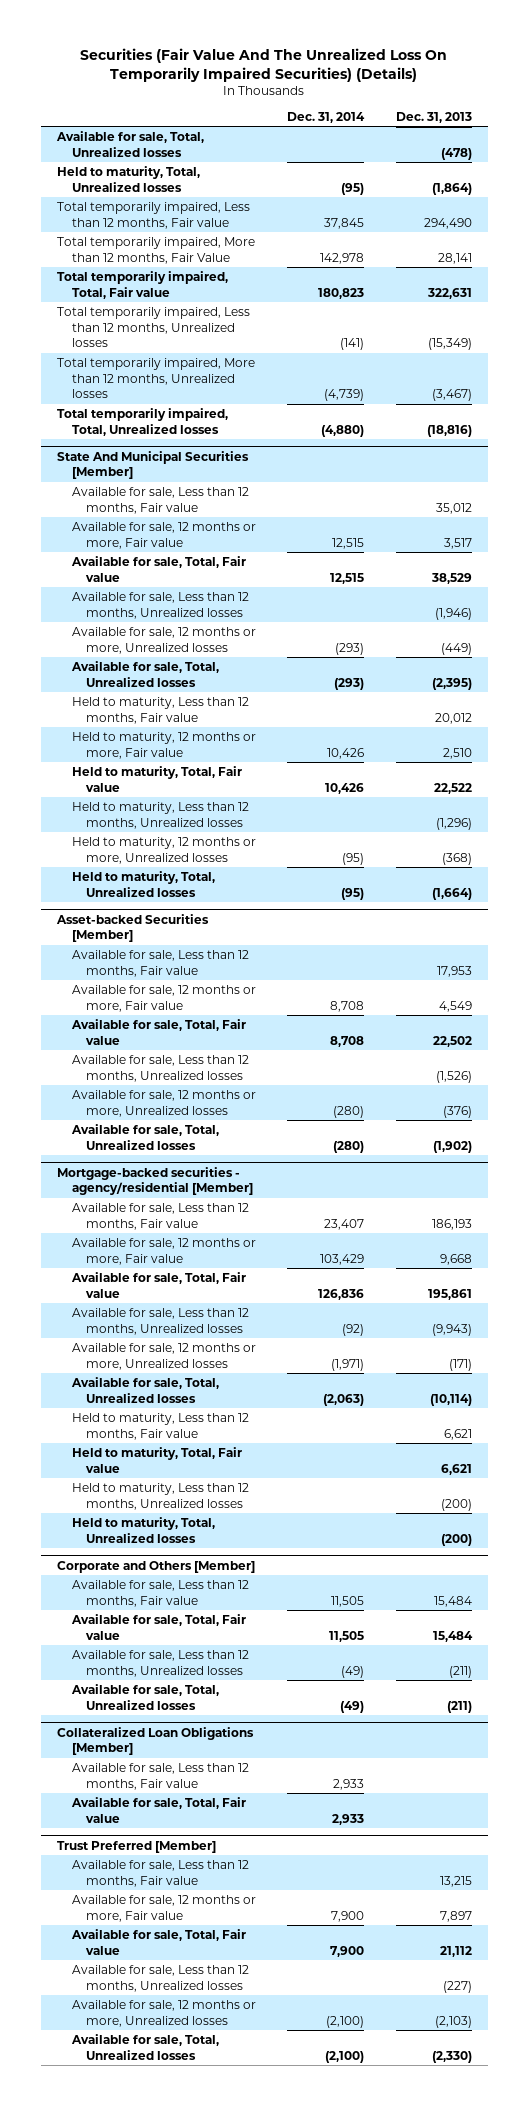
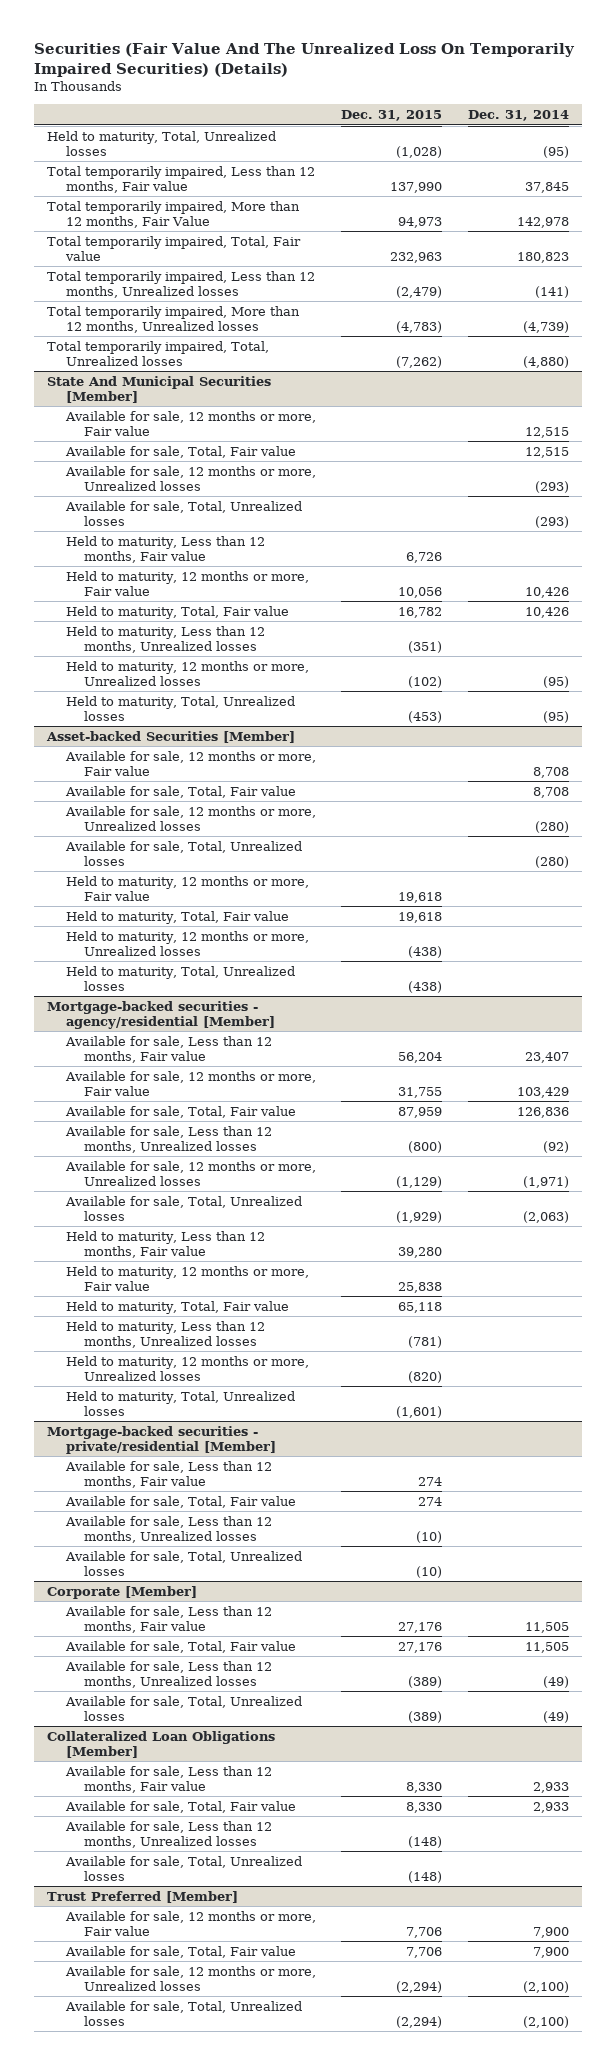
[395,111,472,123] Dec. 31, 2013 -> none
none -> [341,110,443,122] Dec. 31, 2015
[56,130,205,157] Available for sale, Total, Unrealized losses -> none
[71,486,249,514] Available for sale, Less than 12 months, Fair value -> none
[71,591,249,619] Available for sale, Less than 12 months, Unrealized losses -> none
[71,949,249,977] Available for sale, Less than 12 months, Fair value -> none
[71,1054,249,1082] Available for sale, Less than 12 months, Unrealized losses -> none
none -> [65,875,309,901] Held to maturity, 12 months or more, Fair value
none -> [65,910,289,924] Held to maturity, Total, Fair value
none -> [65,930,309,956] Held to maturity, 12 months or more, Unrealized losses
none -> [65,965,295,991] Held to maturity, Total, Unrealized losses
none -> [65,1265,309,1291] Held to maturity, 12 months or more, Fair value
none -> [65,1355,309,1381] Held to maturity, 12 months or more, Unrealized losses
none -> [46,1425,276,1454] Mortgage-backed securities - private/residential [Member]
none -> [64,1460,272,1488] Available for sale, Less than 12 months, Fair value
none -> [64,1495,296,1508] Available for sale, Total, Fair value
none -> [64,1515,272,1543] Available for sale, Less than 12 months, Unrealized losses
none -> [64,1550,302,1576] Available for sale, Total, Unrealized losses
[57,1560,256,1573] Corporate and Others [Member] -> [46,1585,197,1599] Corporate [Member]
none -> [64,1820,272,1848] Available for sale, Less than 12 months, Unrealized losses
none -> [64,1855,302,1881] Available for sale, Total, Unrealized losses
[71,1859,249,1887] Available for sale, Less than 12 months, Fair value -> none
[71,1964,249,1992] Available for sale, Less than 12 months, Unrealized losses -> none

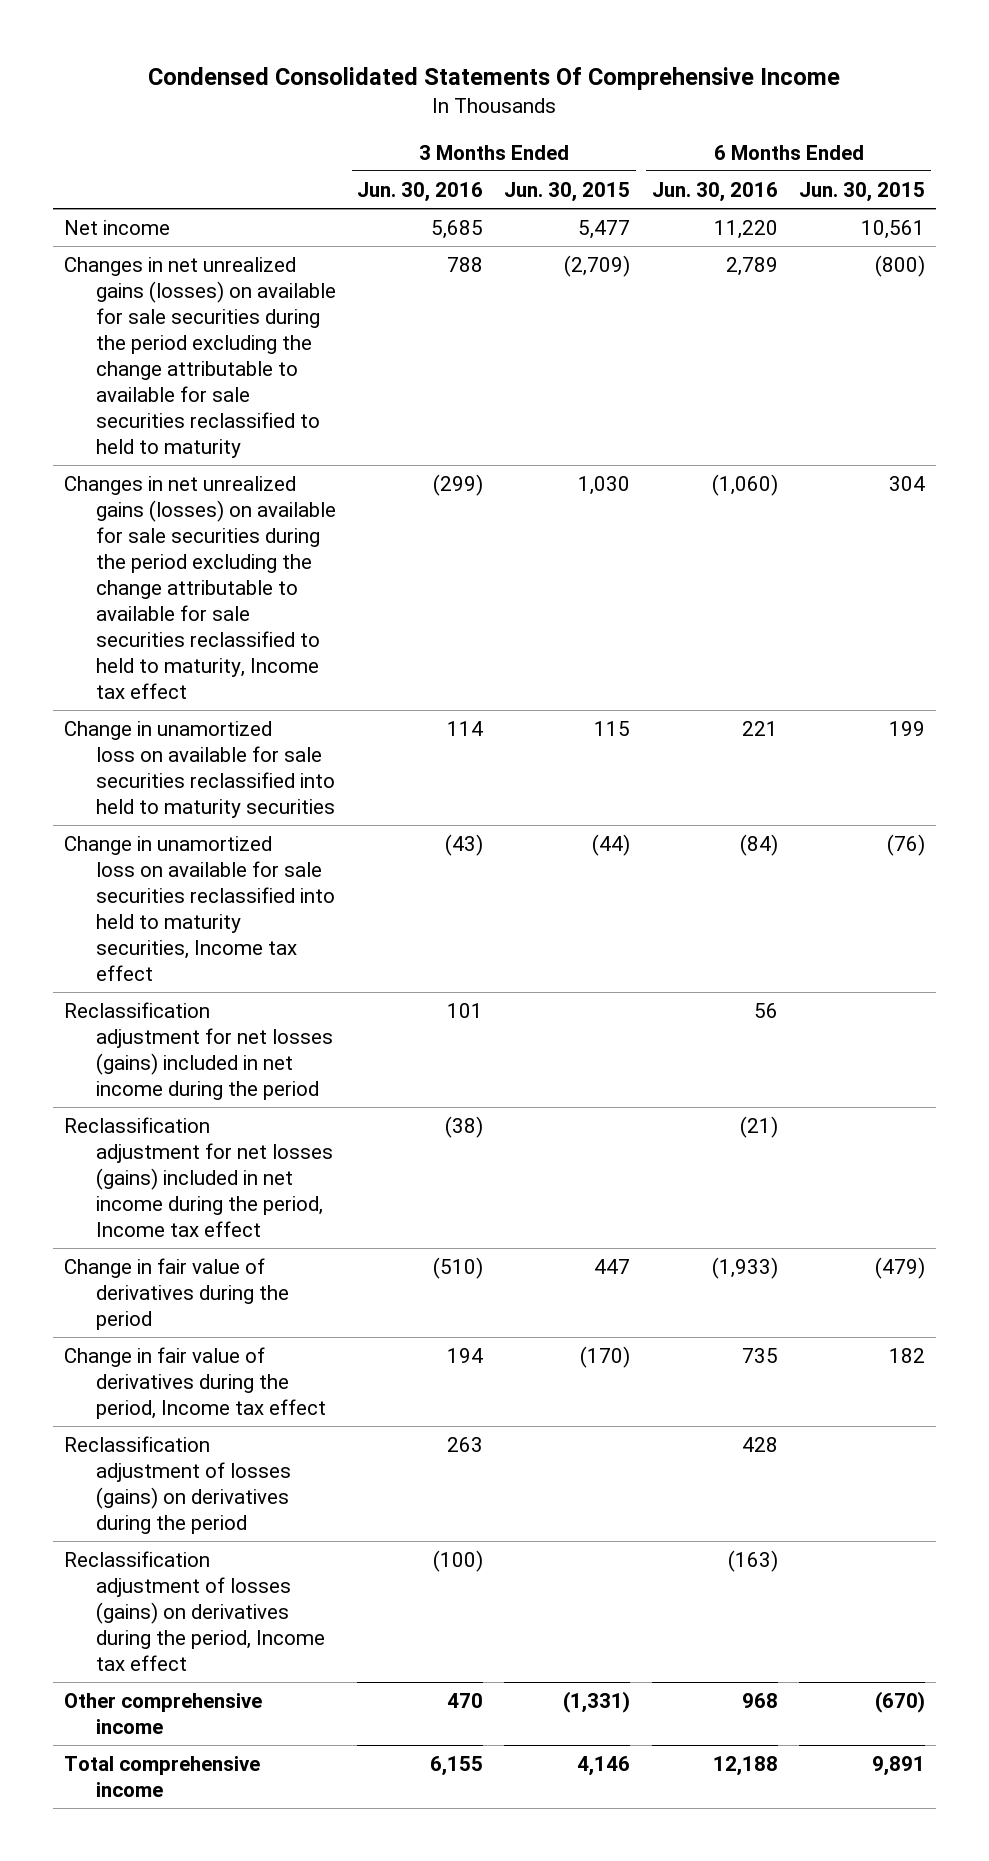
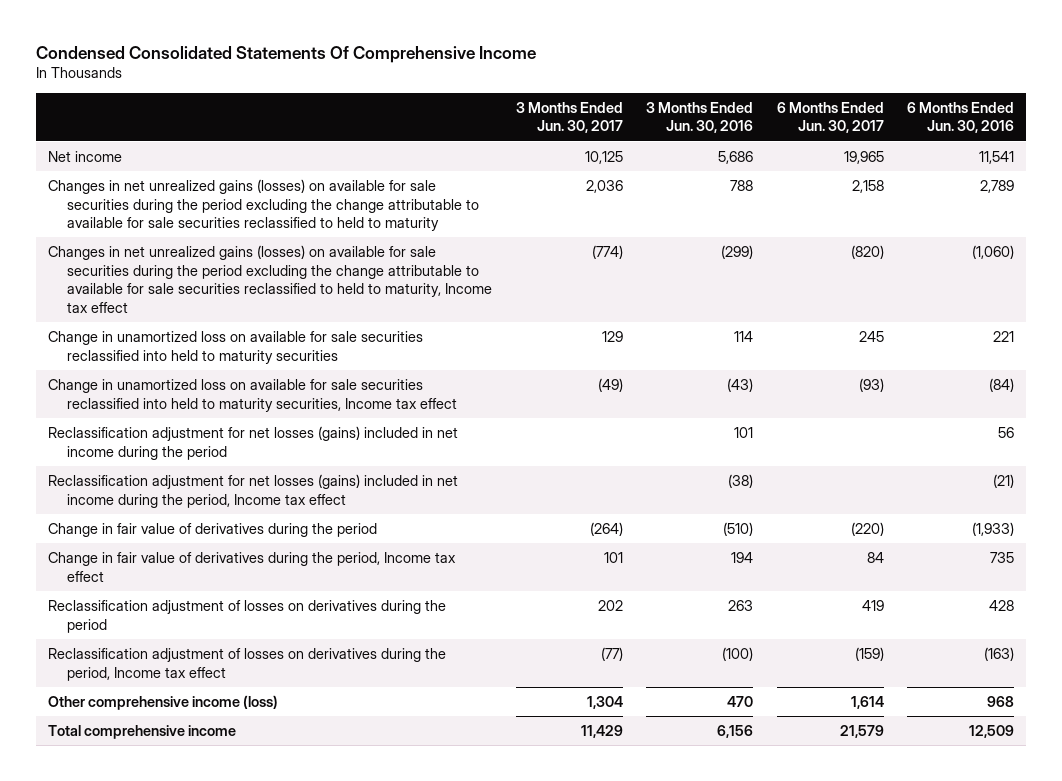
[504,181,631,202] Jun. 30, 2015 -> none
[799,181,926,202] Jun. 30, 2015 -> none
none -> [515,101,623,134] 3 Months Ended Jun. 30, 2017
none -> [776,101,884,134] 6 Months Ended Jun. 30, 2017
[431,219,484,239] 5,685 -> [718,150,754,164] 5,686
[713,219,778,239] 11,220 -> [979,150,1015,164] 11,541
[63,1435,291,1534] Reclassification adjustment of losses (gains) on derivatives during the period -> [47,599,446,633] Reclassification adjustment of losses on derivatives during the period
[63,1550,325,1671] Reclassification adjustment of losses (gains) on derivatives during the period, Income tax effect -> [47,647,446,681] Reclassification adjustment of losses on derivatives during the period, Income tax effect
[63,1692,262,1734] Other comprehensive income -> [47,694,278,710] Other comprehensive income (loss)
[430,1755,484,1776] 6,155 -> [717,724,754,738] 6,156
[712,1755,778,1776] 12,188 -> [969,724,1015,738] 12,509

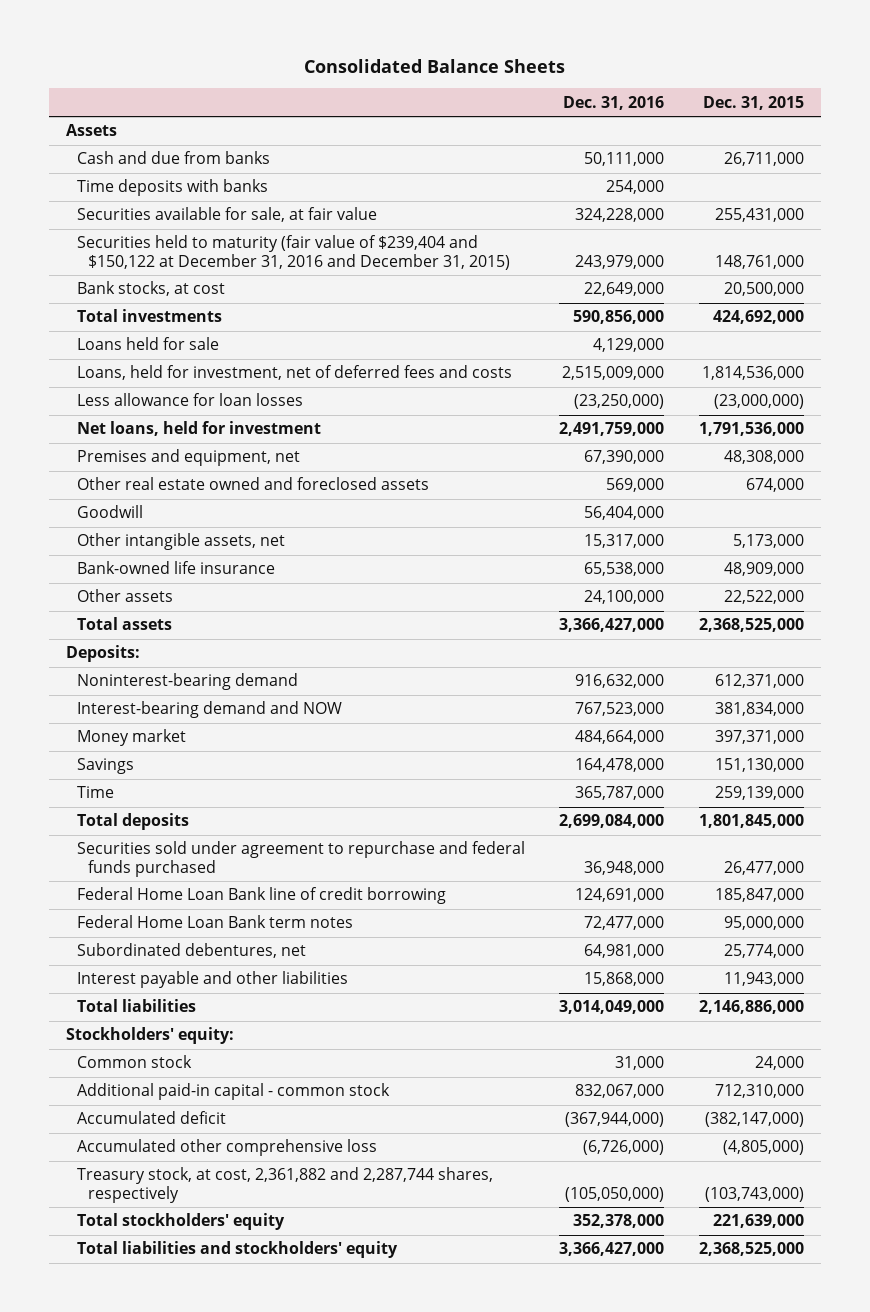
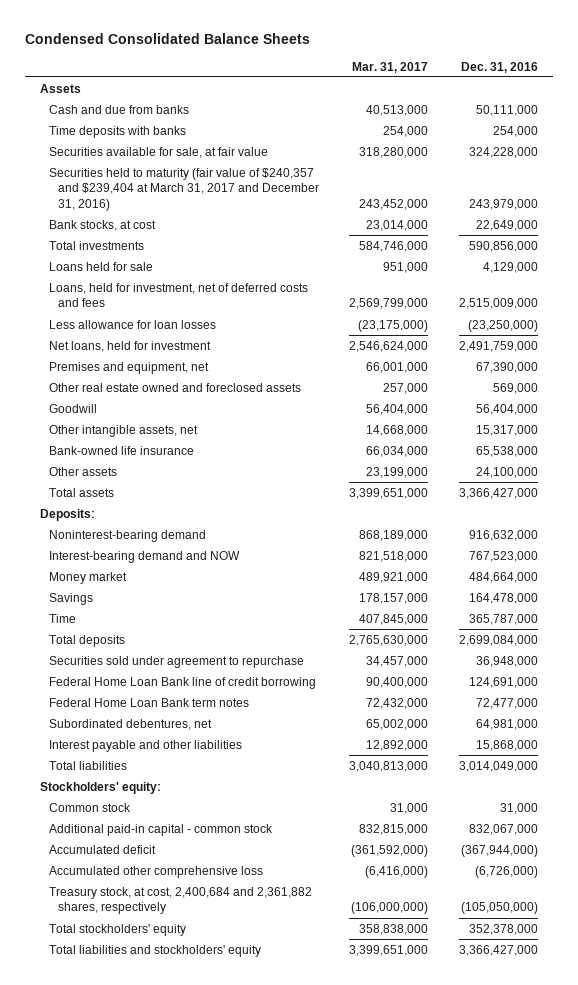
[303,59,565,74] Consolidated Balance Sheets -> [24,32,310,44] Condensed Consolidated Balance Sheets
[702,95,804,110] Dec. 31, 2015 -> none
none -> [352,61,429,73] Mar. 31, 2017
[77,235,511,271] Securities held to maturity (fair value of $239,404 and $150,122 at December 31, 2016 and December 31, 2015) -> [48,167,319,212] Securities held to maturity (fair value of $240,357 and $239,404 at March 31, 2017 and December 31, 2016)
[77,365,513,381] Loans, held for investment, net of deferred fees and costs -> [48,282,308,308] Loans, held for investment, net of deferred costs and fees
[77,841,526,878] Securities sold under agreement to repurchase and federal funds purchased -> [48,655,304,668] Securities sold under agreement to repurchase
[77,1167,494,1204] Treasury stock, at cost, 2,361,882 and 2,287,744 shares, respectively -> [48,886,312,915] Treasury stock, at cost, 2,400,684 and 2,361,882 shares, respectively

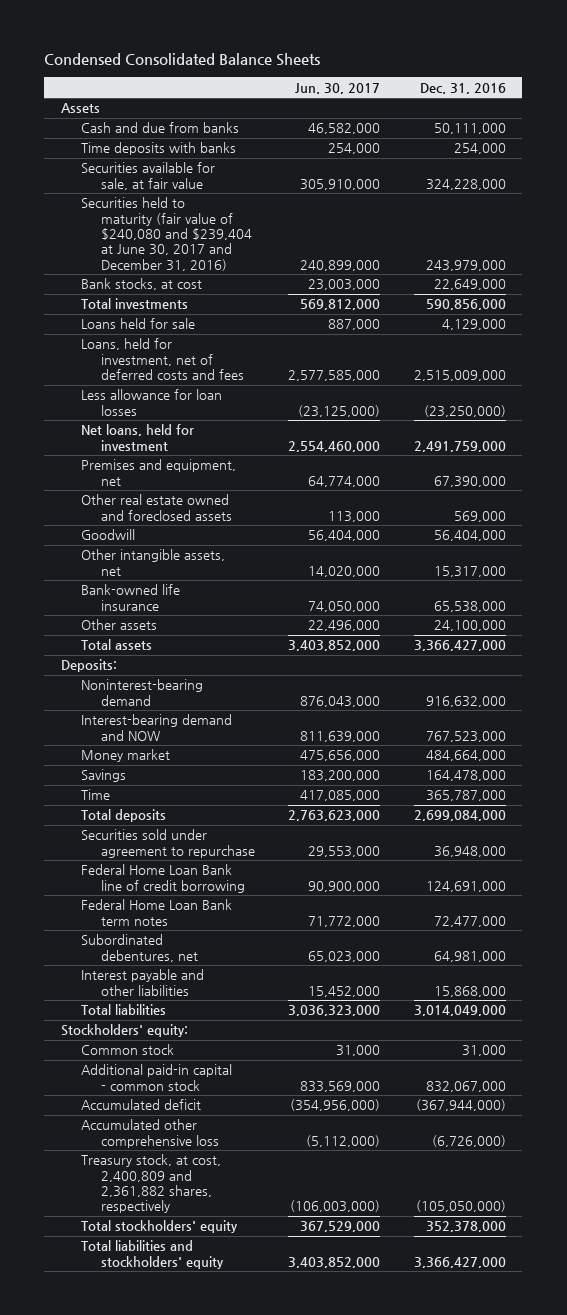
[352,61,429,73] Mar. 31, 2017 -> none
none -> [295,82,381,94] Jun. 30, 2017
[48,167,319,212] Securities held to maturity (fair value of $240,357 and $239,404 at March 31, 2017 and December 31, 2016) -> [81,197,253,271] Securities held to maturity (fair value of $240,080 and $239,404 at June 30, 2017 and December 31, 2016)
[48,886,312,915] Treasury stock, at cost, 2,400,684 and 2,361,882 shares, respectively -> [81,1154,222,1214] Treasury stock, at cost, 2,400,809 and 2,361,882 shares, respectively

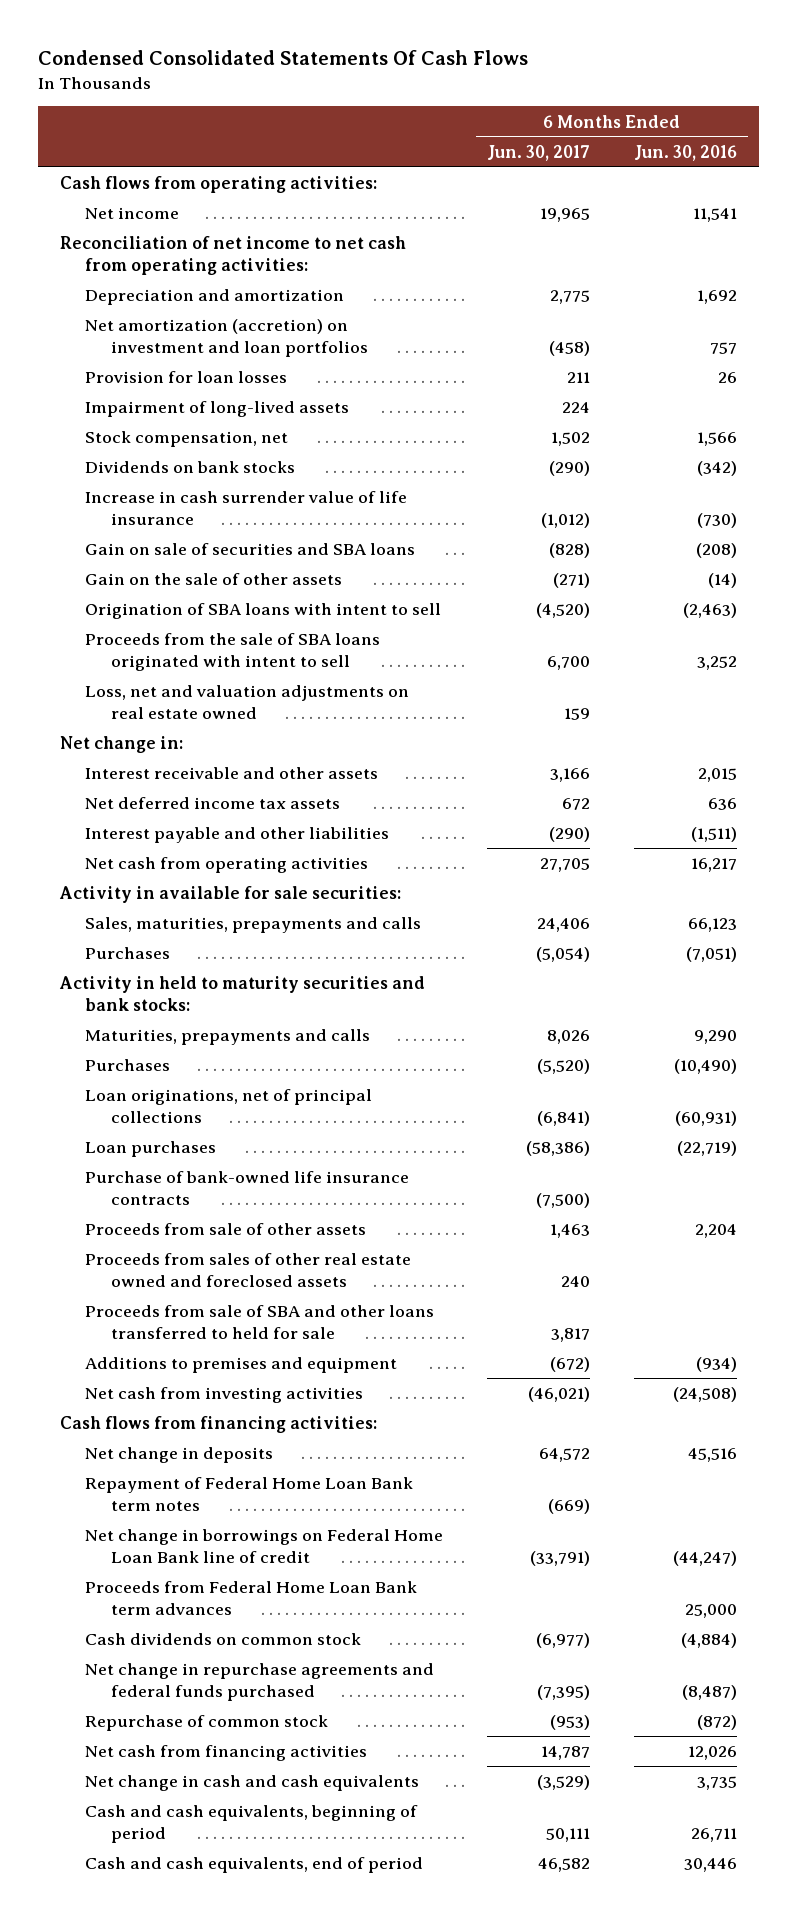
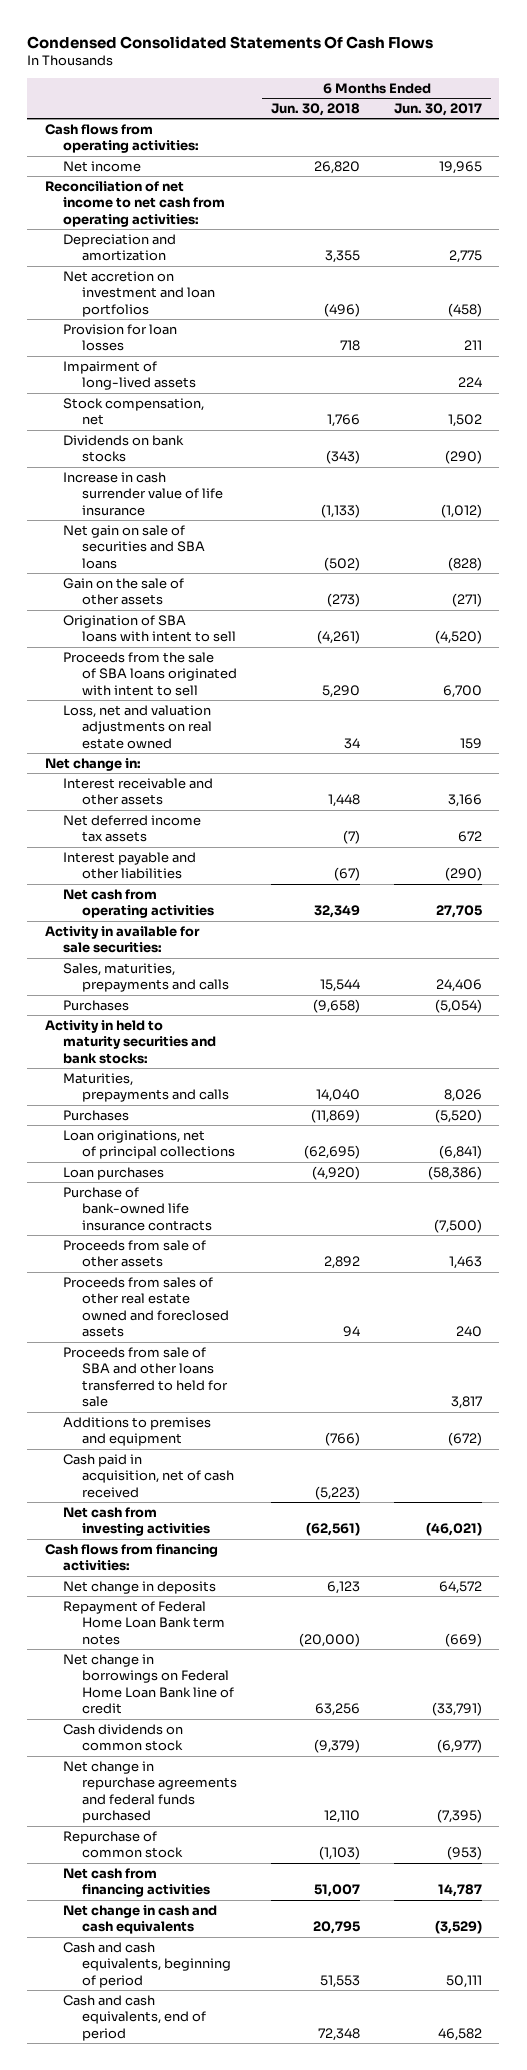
[634,144,738,161] Jun. 30, 2016 -> none
none -> [270,102,360,116] Jun. 30, 2018
[85,319,368,357] Net amortization (accretion) on investment and loan portfolios -> [63,270,215,317] Net accretion on investment and loan portfolios
[85,543,416,556] Gain on sale of securities and SBA loans -> [63,524,205,569] Net gain on sale of securities and SBA loans
none -> [63,1453,234,1498] Cash paid in acquisition, net of cash received
[85,1581,418,1615] Proceeds from Federal Home Loan Bank term advances -> none

